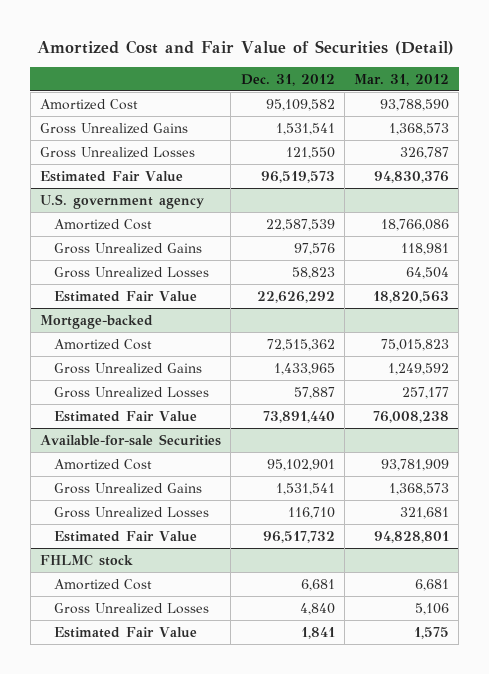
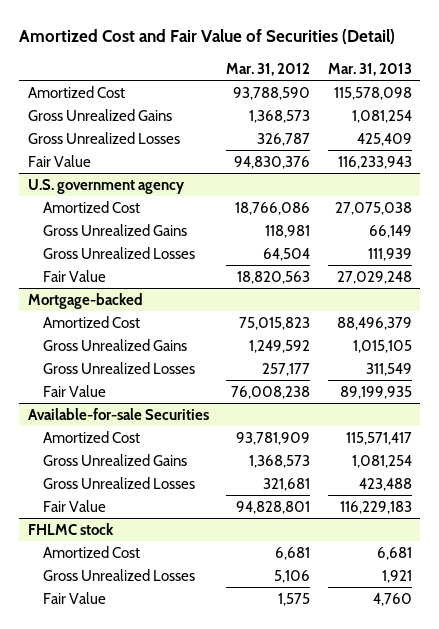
[240,73,335,86] Dec. 31, 2012 -> none
none -> [327,62,412,76] Mar. 31, 2013
[40,170,184,182] Estimated Fair Value -> [27,154,91,167] Fair Value
[53,290,197,302] Estimated Fair Value -> [42,269,106,282] Fair Value
[53,410,197,422] Estimated Fair Value -> [42,384,106,397] Fair Value
[53,530,197,542] Estimated Fair Value -> [42,499,106,512] Fair Value
[53,626,197,638] Estimated Fair Value -> [42,591,106,604] Fair Value

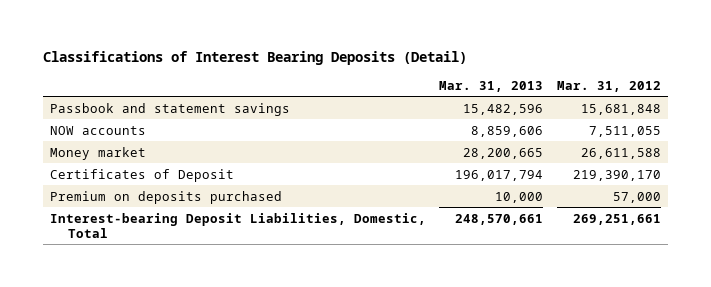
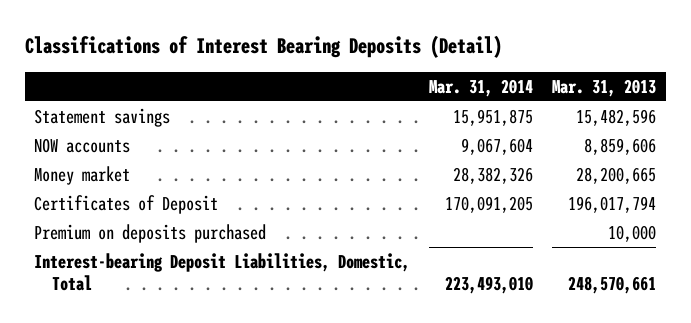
[557,80,662,92] Mar. 31, 2012 -> none
none -> [429,78,534,97] Mar. 31, 2014
[49,102,290,116] Passbook and statement savings -> [34,107,171,127] Statement savings

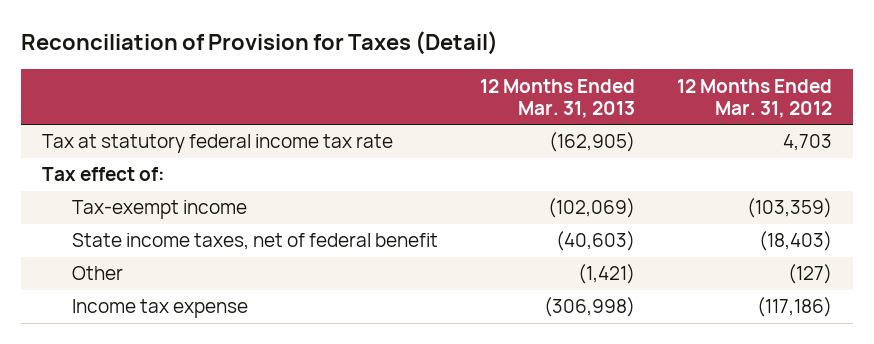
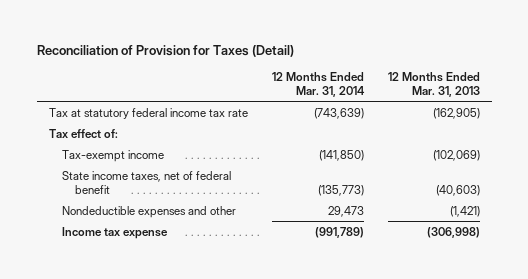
[677,78,833,118] 12 Months Ended Mar. 31, 2012 -> none
none -> [271,72,365,97] 12 Months Ended Mar. 31, 2014
[72,266,124,281] Other -> [61,205,236,218] Nondeductible expenses and other

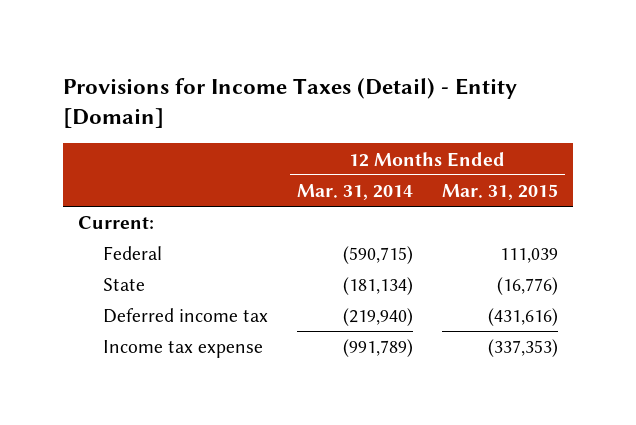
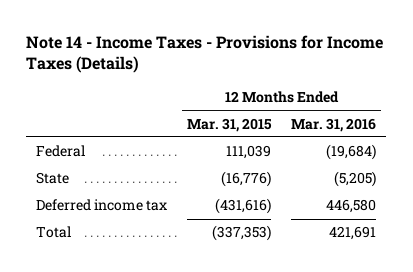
[63,77,518,128] Provisions for Income Taxes (Detail) - Entity [Domain] -> [26,34,384,74] Note 14 - Income Taxes - Provisions for Income Taxes (Details)
[296,183,413,200] Mar. 31, 2014 -> none
none -> [291,117,377,132] Mar. 31, 2016
[77,216,154,230] Current: -> none
[102,340,263,359] Income tax expense -> [36,226,72,239] Total

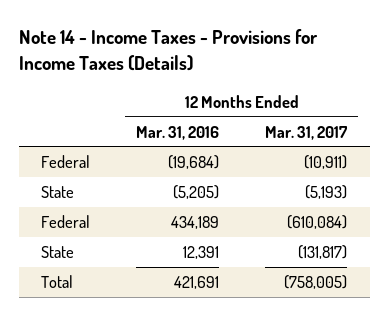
[187,117,273,132] Mar. 31, 2015 -> none
none -> [264,125,348,140] Mar. 31, 2017
[36,199,168,212] Deferred income tax -> none
none -> [41,214,91,228] Federal
none -> [41,245,75,258] State

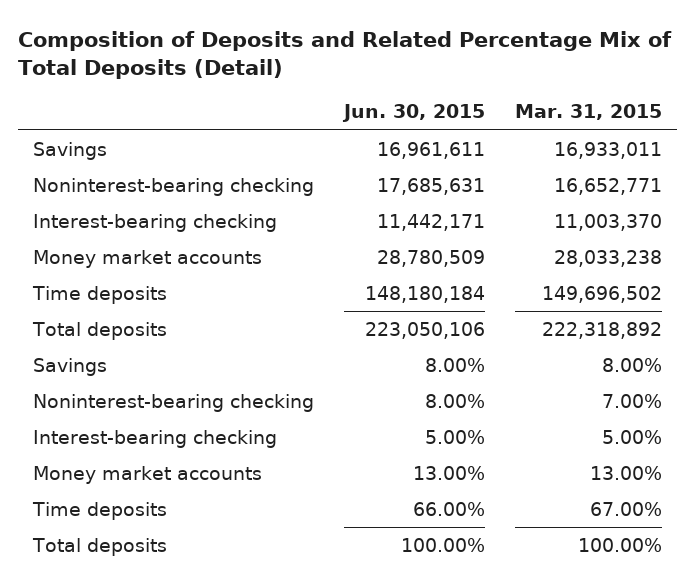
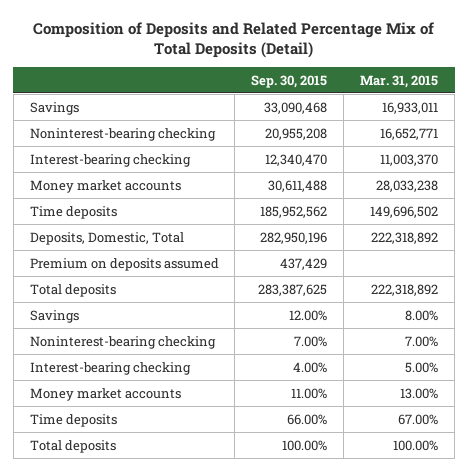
[342,104,486,123] Jun. 30, 2015 -> none
none -> [251,74,328,88] Sep. 30, 2015
none -> [29,231,184,245] Deposits, Domestic, Total
none -> [29,257,219,271] Premium on deposits assumed

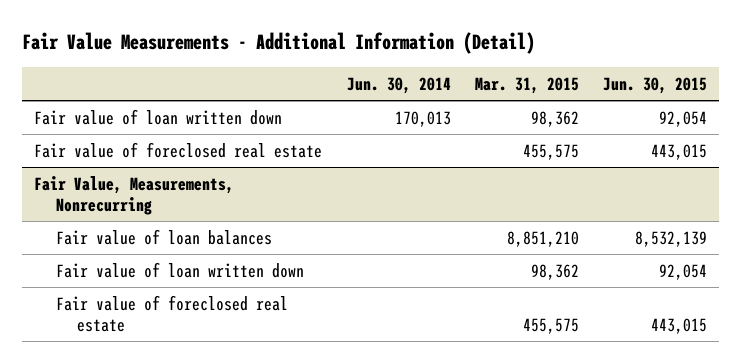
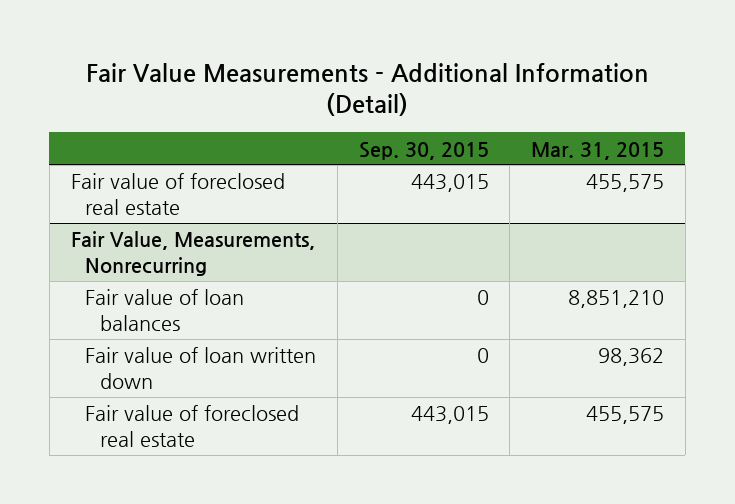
[346,76,451,94] Jun. 30, 2014 -> none
[603,76,708,94] Jun. 30, 2015 -> none
none -> [358,141,489,160] Sep. 30, 2015
[34,108,283,125] Fair value of loan written down -> none

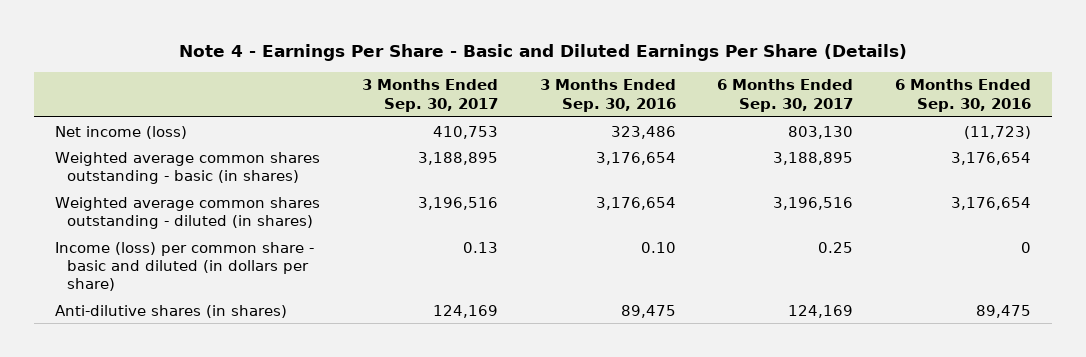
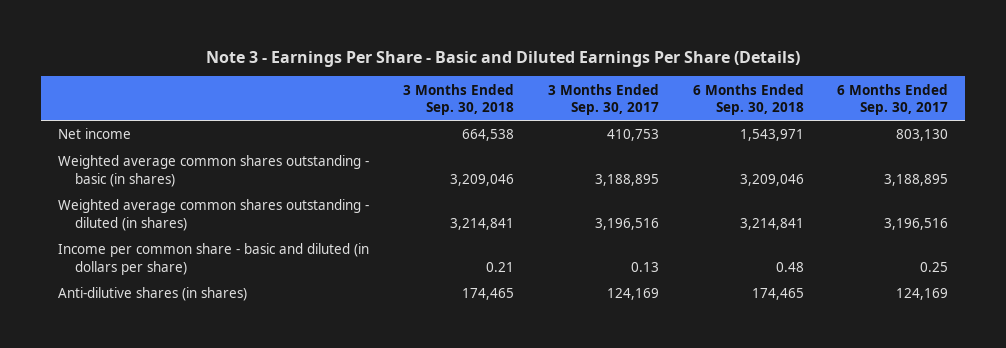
[179,44,908,62] Note 4 - Earnings Per Share - Basic and Diluted Earnings Per Share (Details) -> [206,50,801,67] Note 3 - Earnings Per Share - Basic and Diluted Earnings Per Share (Details)
[539,79,676,112] 3 Months Ended Sep. 30, 2016 -> none
[894,79,1031,112] 6 Months Ended Sep. 30, 2016 -> none
none -> [402,83,514,115] 3 Months Ended Sep. 30, 2018
none -> [692,83,804,115] 6 Months Ended Sep. 30, 2018
[55,125,188,139] Net income (loss) -> [58,128,132,140] Net income
[55,241,315,292] Income (loss) per common share - basic and diluted (in dollars per share) -> [58,243,370,275] Income per common share - basic and diluted (in dollars per share)

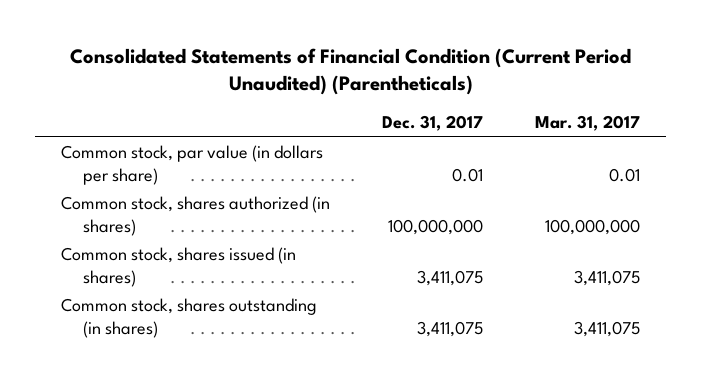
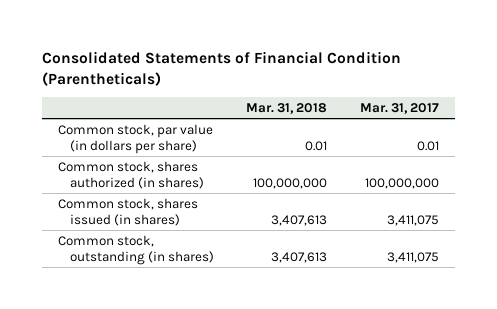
[69,47,631,96] Consolidated Statements of Financial Condition (Current Period Unaudited) (Parentheticals) -> [41,50,401,86] Consolidated Statements of Financial Condition (Parentheticals)
[382,115,484,132] Dec. 31, 2017 -> none
none -> [246,102,328,114] Mar. 31, 2018
[61,298,318,338] Common stock, shares outstanding (in shares) -> [58,234,214,266] Common stock, outstanding (in shares)

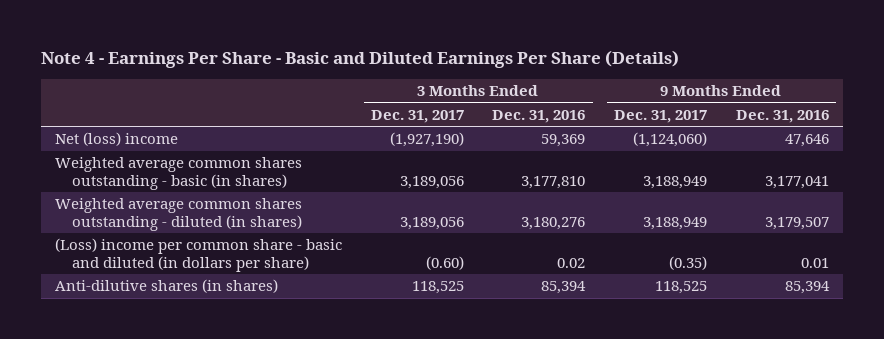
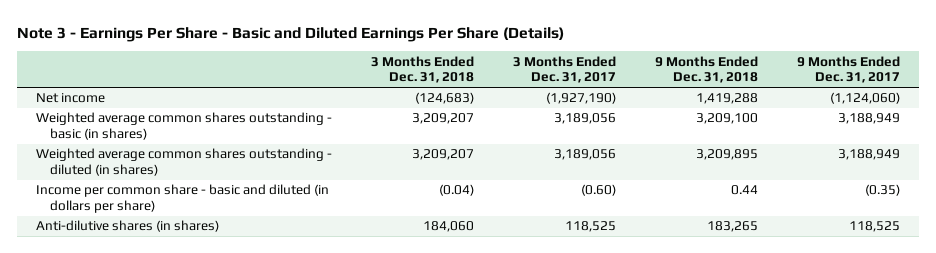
[40,49,679,68] Note 4 - Earnings Per Share - Basic and Diluted Earnings Per Share (Details) -> [17,26,565,42] Note 3 - Earnings Per Share - Basic and Diluted Earnings Per Share (Details)
[492,109,586,123] Dec. 31, 2016 -> none
[735,109,829,123] Dec. 31, 2016 -> none
none -> [371,55,475,84] 3 Months Ended Dec. 31, 2018
none -> [655,55,759,84] 9 Months Ended Dec. 31, 2018
[55,132,179,147] Net (loss) income -> [36,93,106,104] Net income
[55,238,343,272] (Loss) income per common share - basic and diluted (in dollars per share) -> [36,184,330,214] Income per common share - basic and diluted (in dollars per share)

